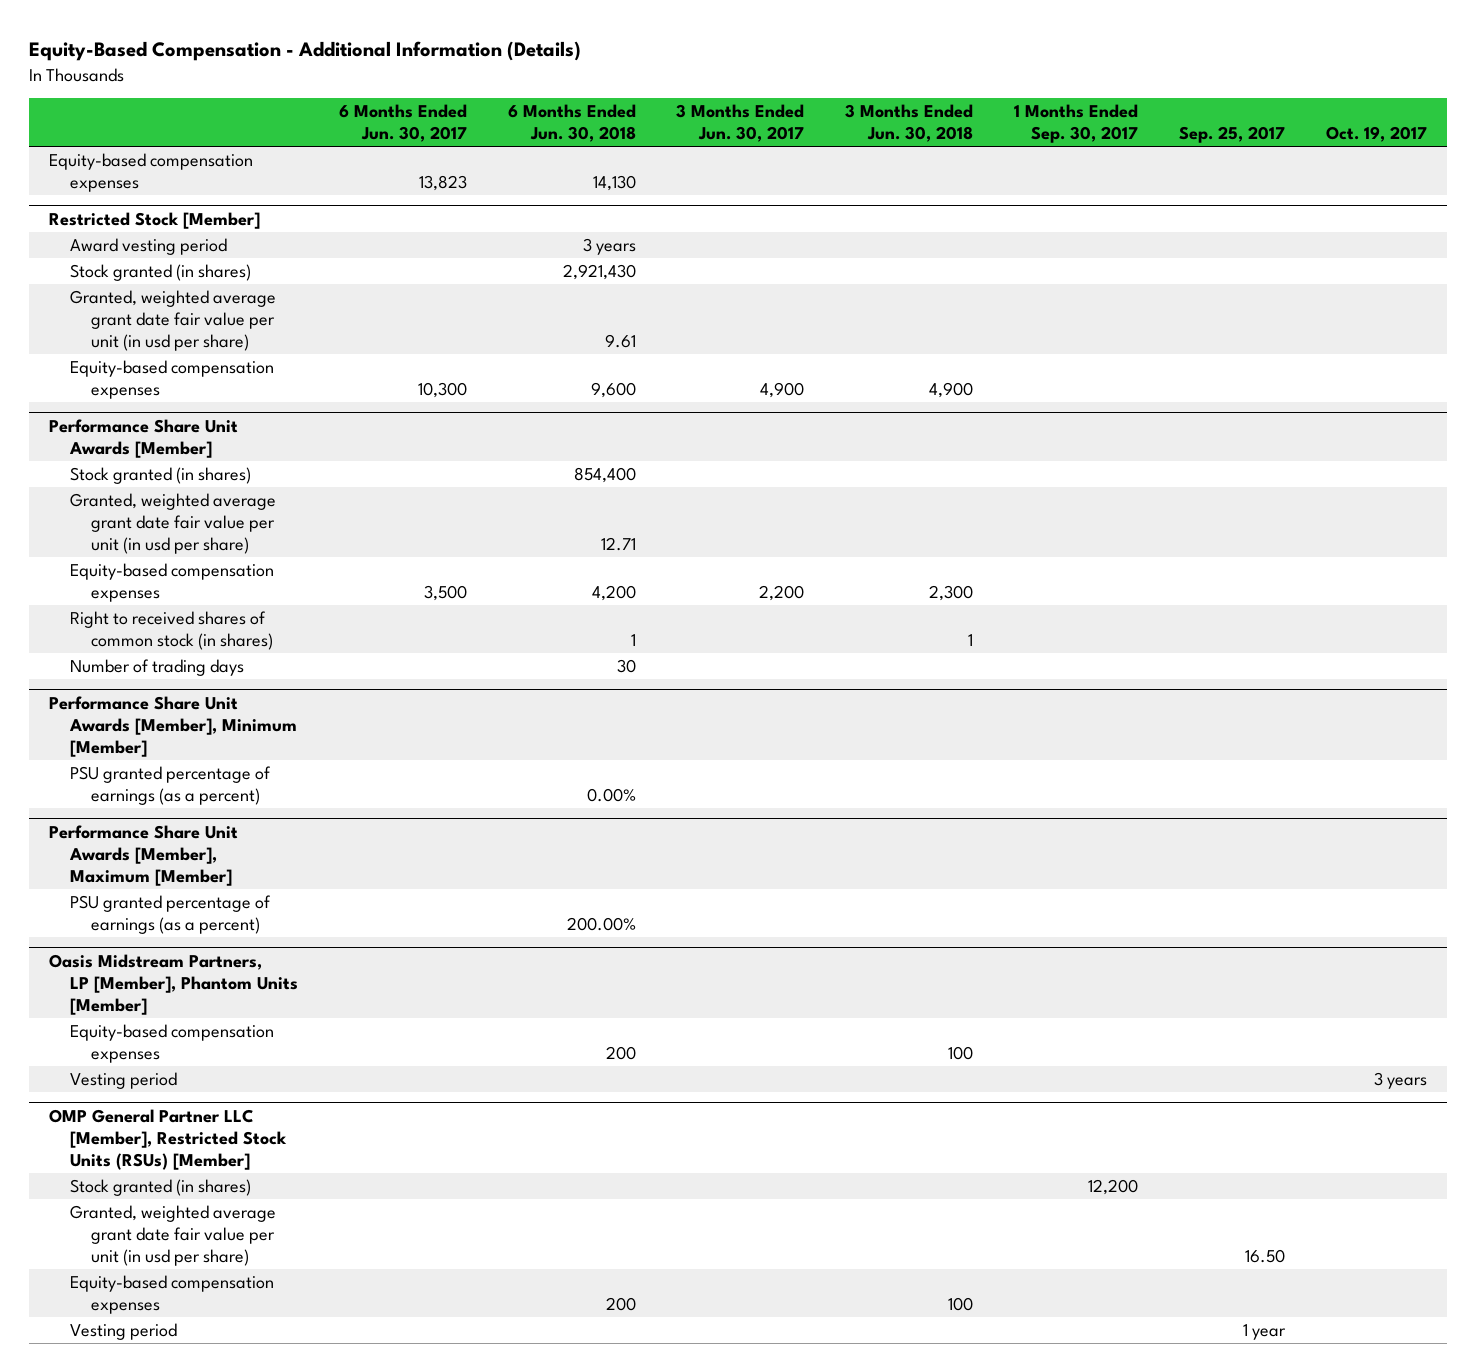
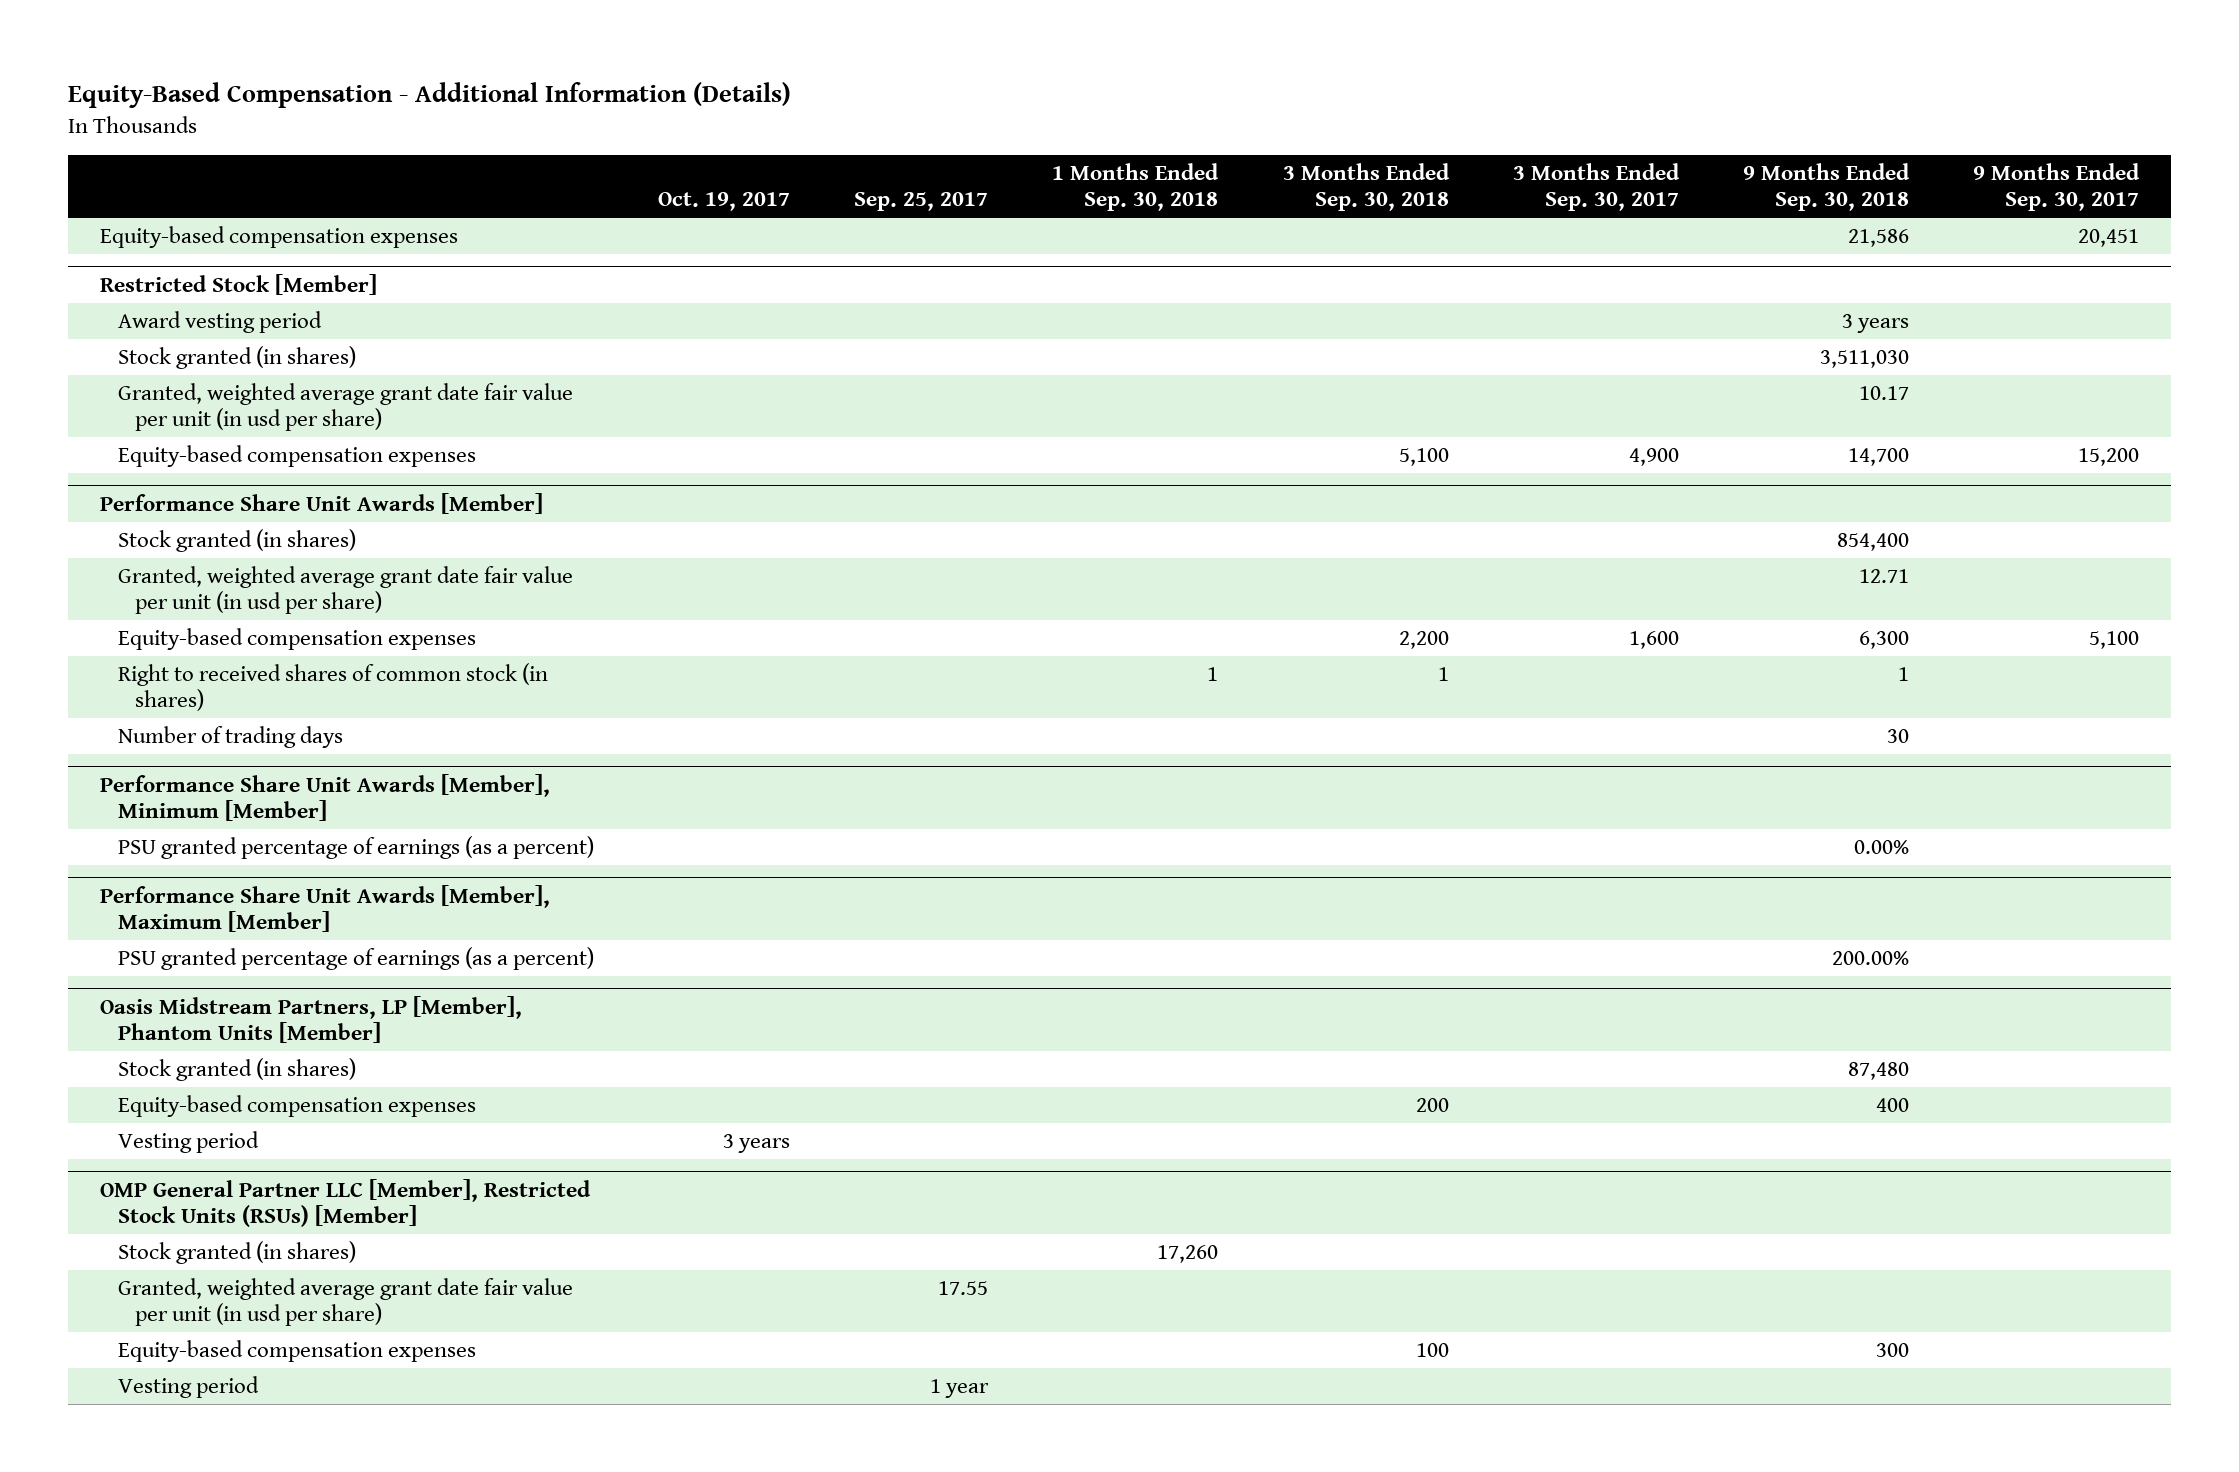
[338,104,467,143] 6 Months Ended Jun. 30, 2017 -> none
[507,104,636,143] 6 Months Ended Jun. 30, 2018 -> none
[676,104,805,143] 3 Months Ended Jun. 30, 2017 -> none
[845,104,974,143] 3 Months Ended Jun. 30, 2018 -> none
[1014,104,1139,144] 1 Months Ended Sep. 30, 2017 -> none
none -> [1052,163,1220,211] 1 Months Ended Sep. 30, 2018
none -> [1282,163,1450,211] 3 Months Ended Sep. 30, 2018
none -> [1512,163,1680,211] 3 Months Ended Sep. 30, 2017
none -> [1743,163,1911,211] 9 Months Ended Sep. 30, 2018
none -> [1973,163,2141,211] 9 Months Ended Sep. 30, 2017
none -> [117,1058,356,1082] Stock granted (in shares)
[1244,1248,1285,1263] 16.50 -> [938,1281,989,1296] 17.55

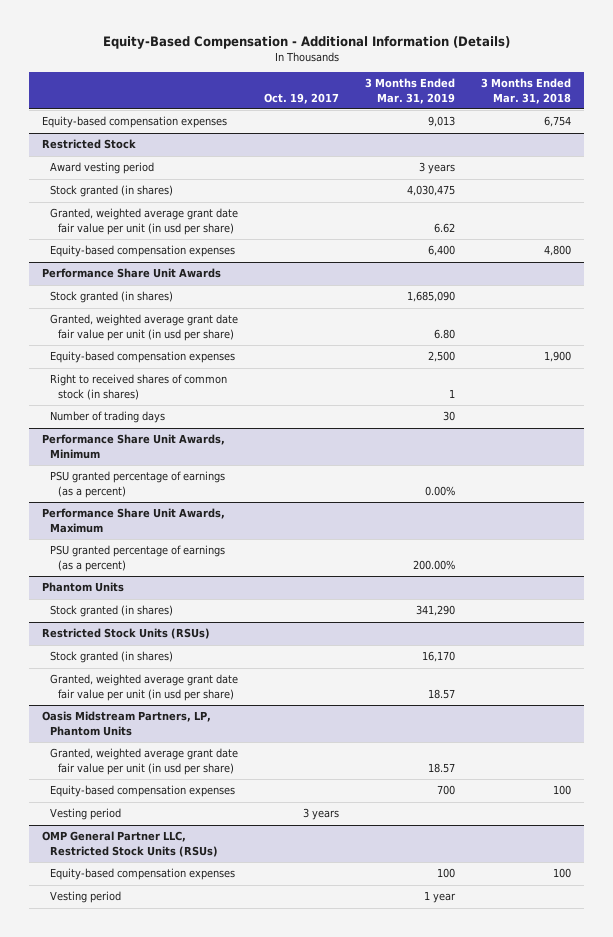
[854,191,989,211] Sep. 25, 2017 -> none
[1052,163,1220,211] 1 Months Ended Sep. 30, 2018 -> none
[1282,163,1450,211] 3 Months Ended Sep. 30, 2018 -> none
[1512,163,1680,211] 3 Months Ended Sep. 30, 2017 -> none
[1743,163,1911,211] 9 Months Ended Sep. 30, 2018 -> none
[1973,163,2141,211] 9 Months Ended Sep. 30, 2017 -> none
none -> [365,78,456,104] 3 Months Ended Mar. 31, 2019
none -> [481,78,572,104] 3 Months Ended Mar. 31, 2018
[99,273,377,295] Restricted Stock [Member] -> [41,139,136,150] Restricted Stock
[99,492,543,514] Performance Share Unit Awards [Member] -> [41,268,221,279] Performance Share Unit Awards
[99,773,550,821] Performance Share Unit Awards [Member], Minimum [Member] -> [41,434,225,459] Performance Share Unit Awards, Minimum
[99,884,550,932] Performance Share Unit Awards [Member], Maximum [Member] -> [41,508,225,533] Performance Share Unit Awards, Maximum
[117,1058,356,1082] Stock granted (in shares) -> none
none -> [41,582,124,593] Phantom Units
none -> [49,605,173,618] Stock granted (in shares)
none -> [41,628,210,640] Restricted Stock Units (RSUs)
none -> [49,651,173,664] Stock granted (in shares)
none -> [49,674,238,701] Granted, weighted average grant date fair value per unit (in usd per share)
[99,995,522,1043] Oasis Midstream Partners, LP [Member], Phantom Units [Member] -> [41,711,211,736] Oasis Midstream Partners, LP, Phantom Units
none -> [49,748,238,775] Granted, weighted average grant date fair value per unit (in usd per share)
[117,1241,356,1265] Stock granted (in shares) -> none
[117,1278,573,1326] Granted, weighted average grant date fair value per unit (in usd per share) -> none
[99,1178,591,1227] OMP General Partner LLC [Member], Restricted Stock Units (RSUs) [Member] -> [41,831,218,857] OMP General Partner LLC, Restricted Stock Units (RSUs)

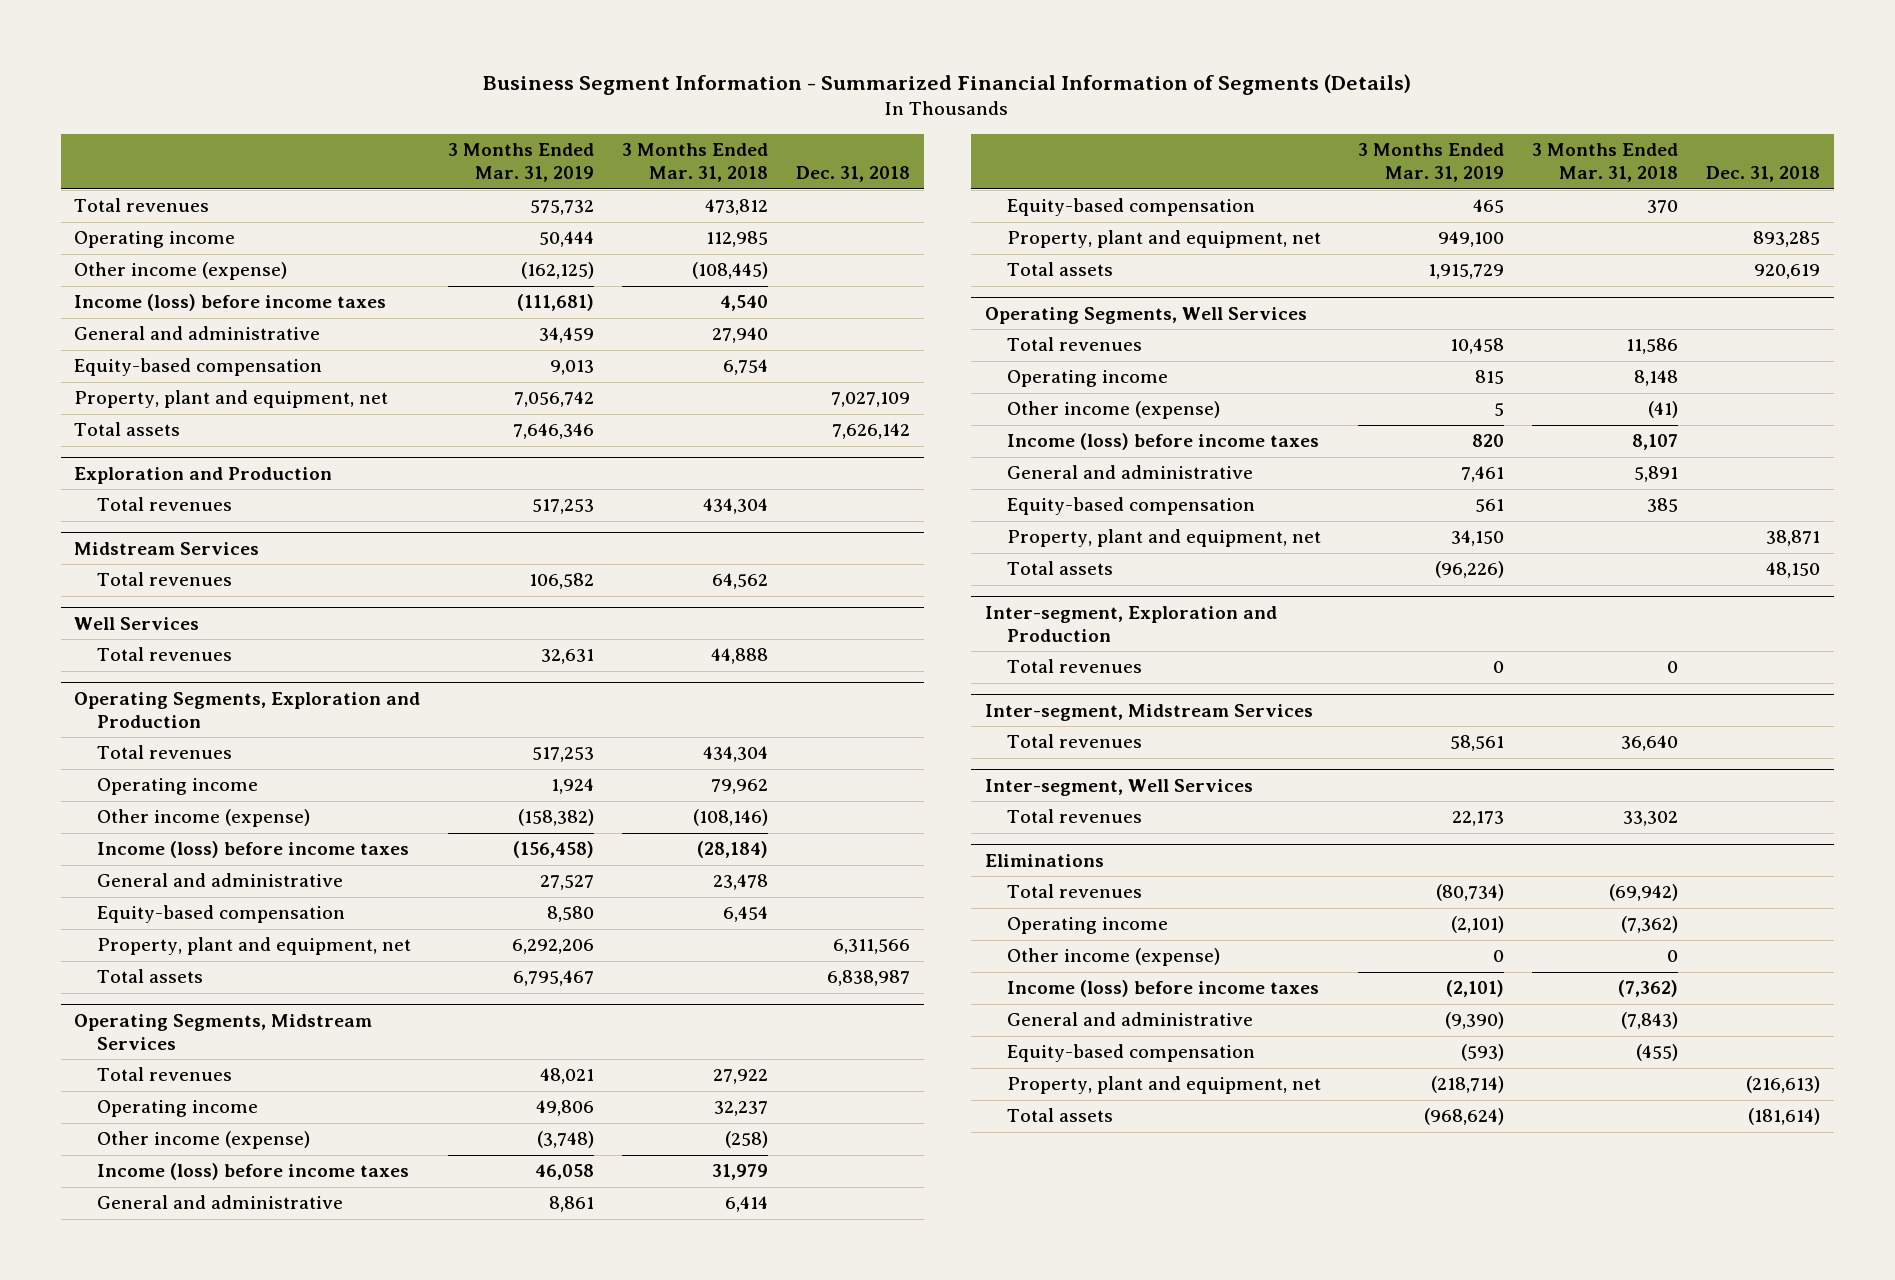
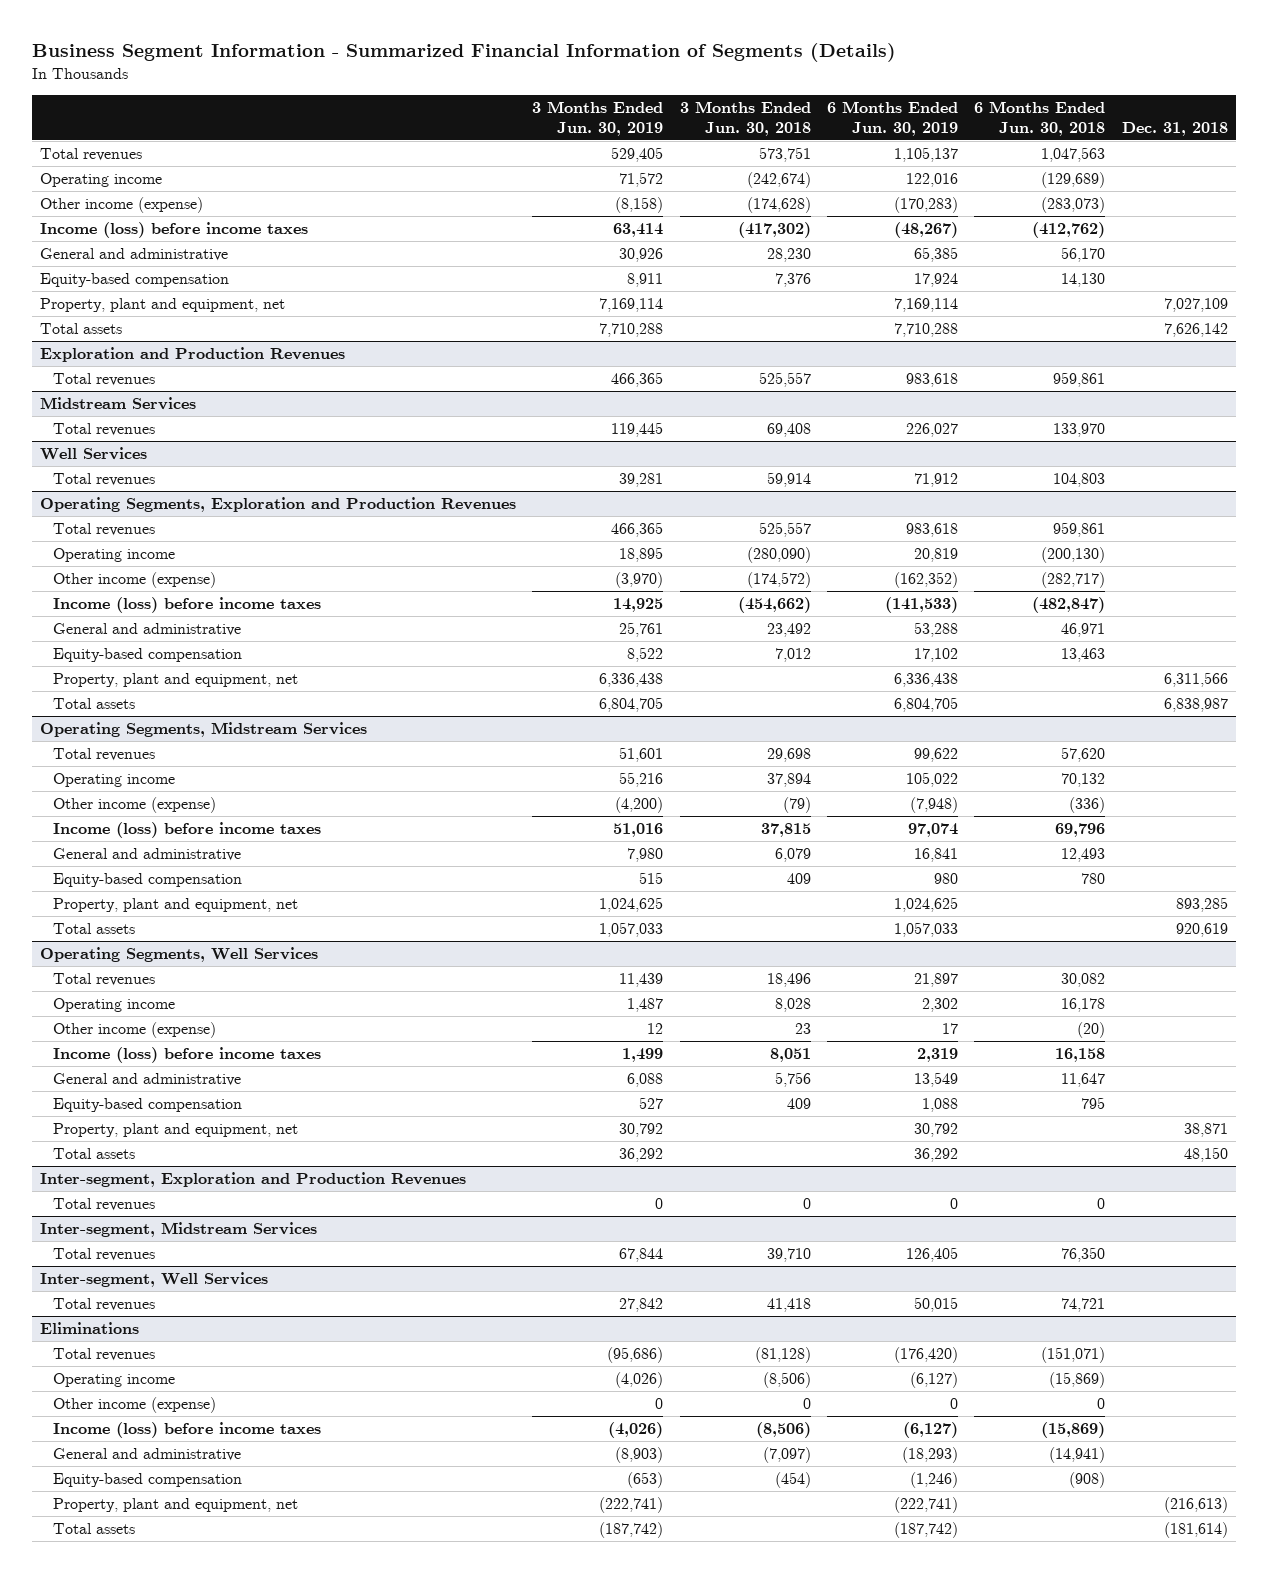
[448,143,595,183] 3 Months Ended Mar. 31, 2019 -> none
[622,143,769,183] 3 Months Ended Mar. 31, 2018 -> none
none -> [532,100,664,136] 3 Months Ended Jun. 30, 2019
none -> [679,100,811,136] 3 Months Ended Jun. 30, 2018
none -> [827,100,959,136] 6 Months Ended Jun. 30, 2019
none -> [974,100,1106,136] 6 Months Ended Jun. 30, 2018
[74,466,333,484] Exploration and Production -> [40,346,346,362] Exploration and Production Revenues
[74,691,421,728] Operating Segments, Exploration and Production -> [40,496,517,512] Operating Segments, Exploration and Production Revenues
[984,605,1277,642] Inter-segment, Exploration and Production -> [40,1171,467,1187] Inter-segment, Exploration and Production Revenues

